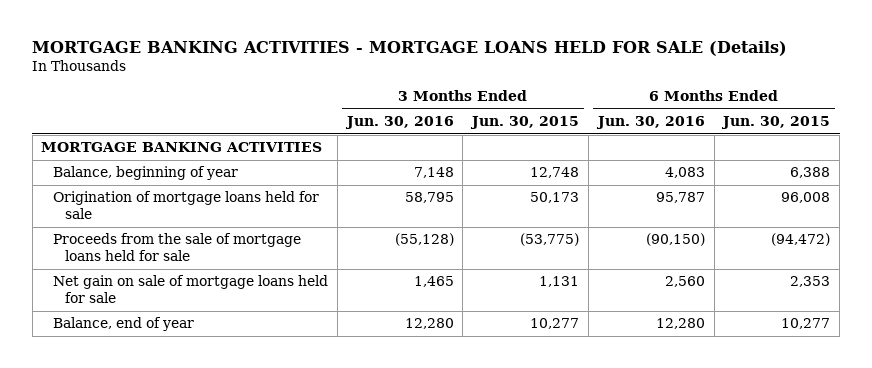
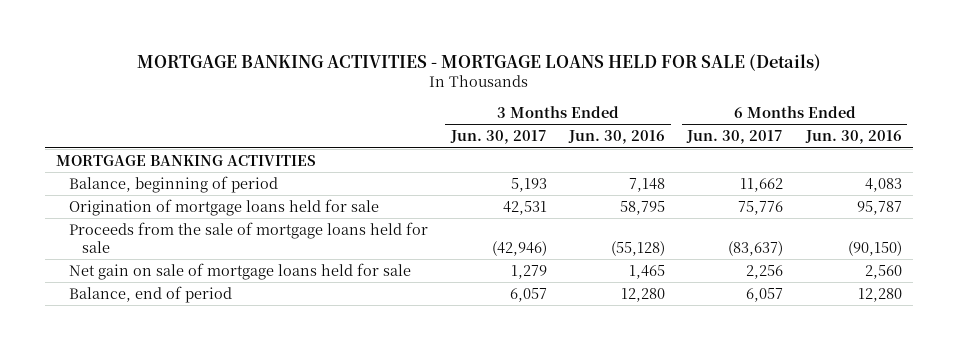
[470,116,580,130] Jun. 30, 2015 -> none
[721,116,831,130] Jun. 30, 2015 -> none
none -> [449,130,547,145] Jun. 30, 2017
none -> [686,130,784,145] Jun. 30, 2017
[52,166,238,181] Balance, beginning of year -> [69,175,279,193] Balance, beginning of period
[52,317,194,332] Balance, end of year -> [69,285,233,303] Balance, end of period

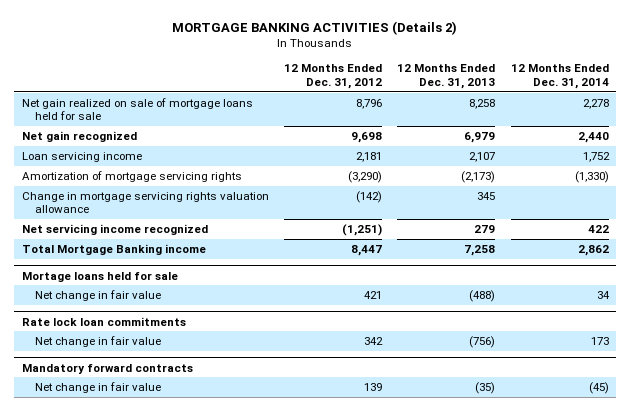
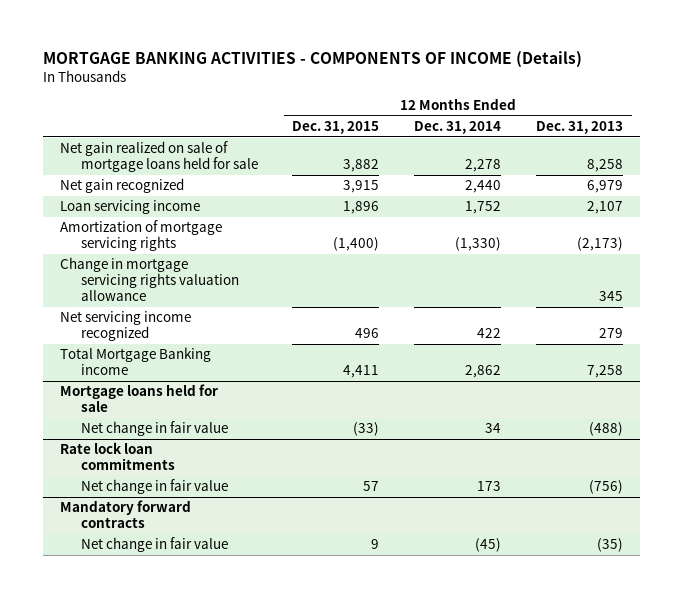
[172,20,458,35] MORTGAGE BANKING ACTIVITIES (Details 2) -> [42,50,582,68] MORTGAGE BANKING ACTIVITIES - COMPONENTS OF INCOME (Details)
[284,64,383,89] 12 Months Ended Dec. 31, 2012 -> none
none -> [292,121,380,135] Dec. 31, 2015
[21,271,178,282] Mortage loans held for sale -> [60,384,219,413] Mortgage loans held for sale

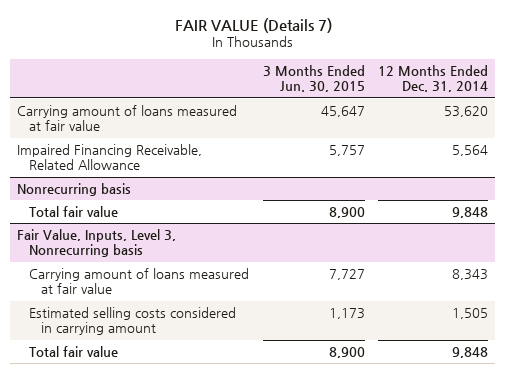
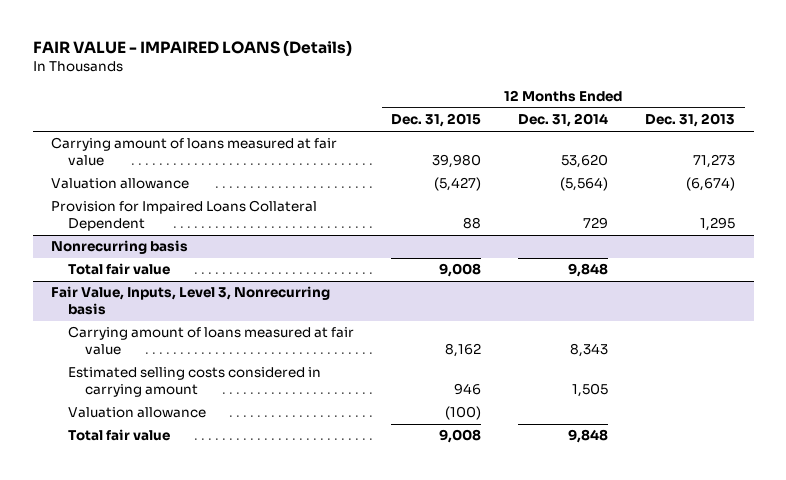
[174,17,332,33] FAIR VALUE (Details 7) -> [32,40,352,57] FAIR VALUE - IMPAIRED LOANS (Details)
[262,64,365,93] 3 Months Ended Jun. 30, 2015 -> none
none -> [391,113,482,128] Dec. 31, 2015
none -> [645,113,736,128] Dec. 31, 2013
[16,143,202,171] Impaired Financing Receivable, Related Allowance -> none
none -> [51,178,190,190] Valuation allowance
none -> [51,200,318,231] Provision for Impaired Loans Collateral Dependent
none -> [68,407,207,419] Valuation allowance

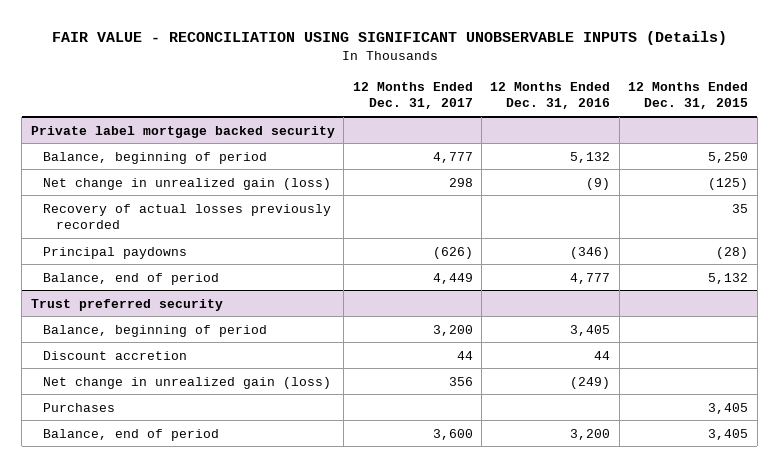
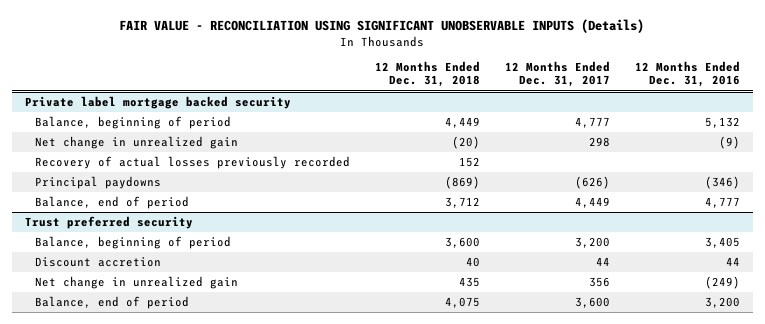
[628,81,749,110] 12 Months Ended Dec. 31, 2015 -> none
none -> [375,61,481,88] 12 Months Ended Dec. 31, 2018
[43,177,332,190] Net change in unrealized gain (loss) -> [35,136,239,150] Net change in unrealized gain
[43,402,116,412] Purchases -> none
[43,376,332,389] Net change in unrealized gain (loss) -> [35,276,239,290] Net change in unrealized gain

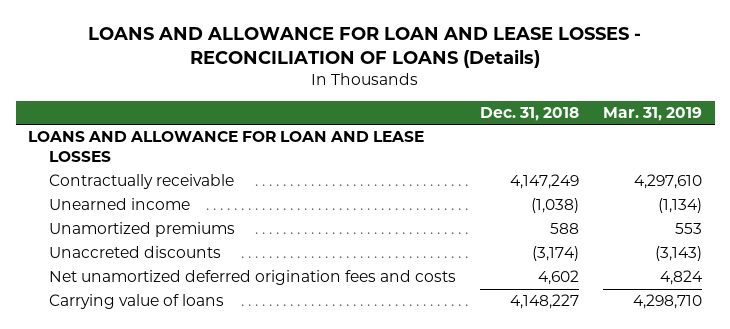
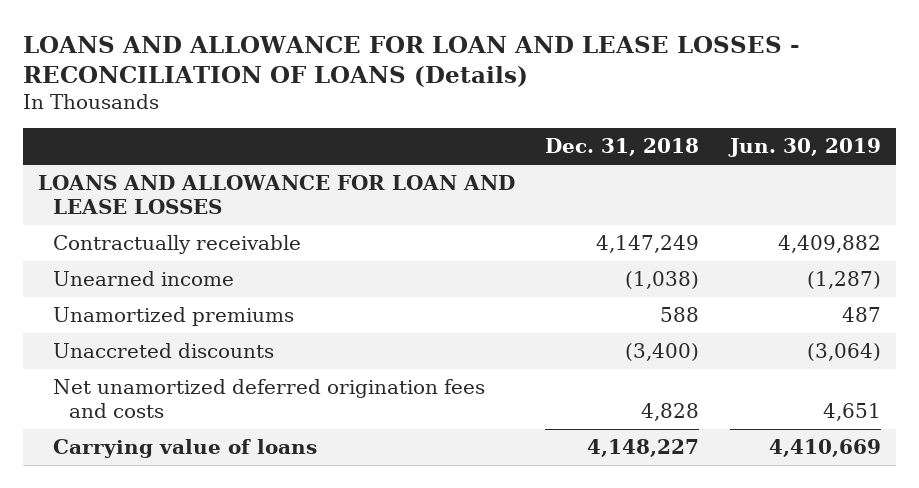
[603,106,703,121] Mar. 31, 2019 -> none
none -> [727,138,881,158] Jun. 30, 2019
[532,246,580,262] (3,174) -> [625,342,700,361] (3,400)
[538,270,580,286] 4,602 -> [641,403,700,422] 4,828

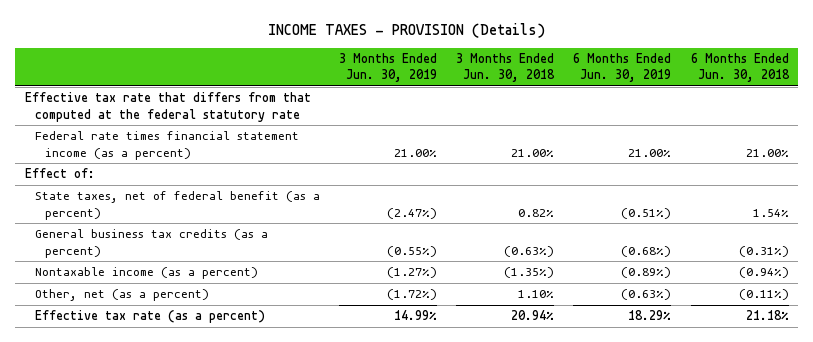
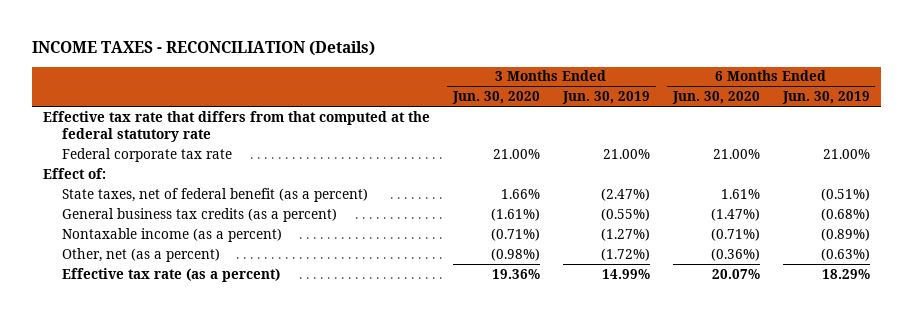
[267,22,545,38] INCOME TAXES - PROVISION (Details) -> [31,40,375,56] INCOME TAXES - RECONCILIATION (Details)
[456,52,556,83] 3 Months Ended Jun. 30, 2018 -> none
[690,52,790,83] 6 Months Ended Jun. 30, 2018 -> none
none -> [452,91,541,105] Jun. 30, 2020
none -> [671,91,760,105] Jun. 30, 2020
[34,131,299,160] Federal rate times financial statement income (as a percent) -> [61,147,232,162] Federal corporate tax rate

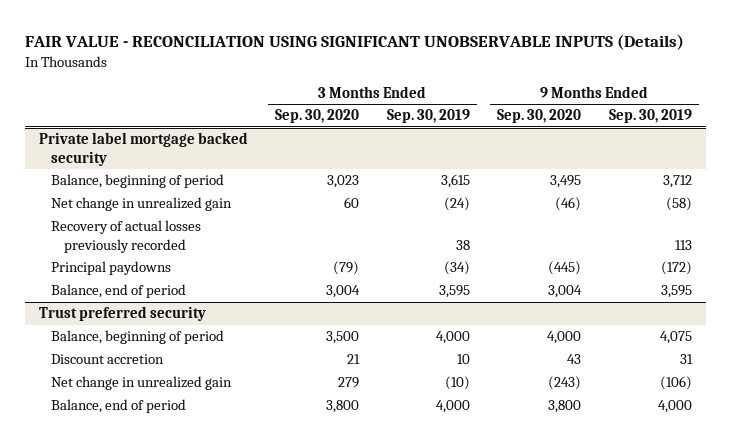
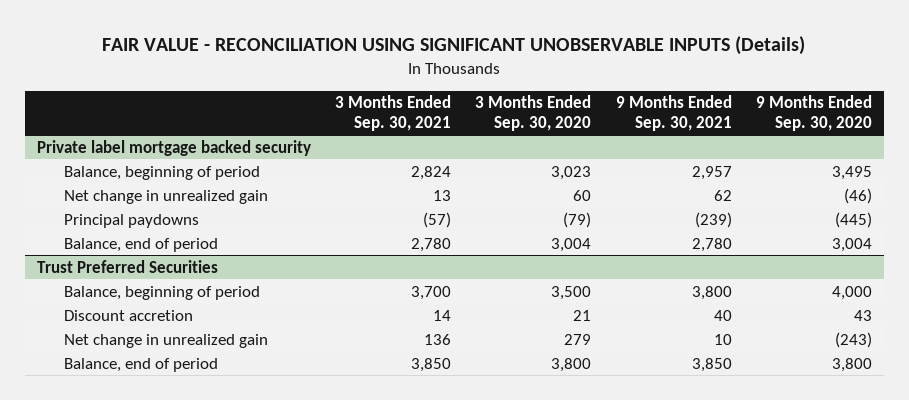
[386,109,470,124] Sep. 30, 2019 -> none
[608,109,692,124] Sep. 30, 2019 -> none
none -> [335,95,452,131] 3 Months Ended Sep. 30, 2021
none -> [615,95,732,131] 9 Months Ended Sep. 30, 2021
[51,220,202,253] Recovery of actual losses previously recorded -> none
[38,306,206,322] Trust preferred security -> [36,259,218,273] Trust Preferred Securities

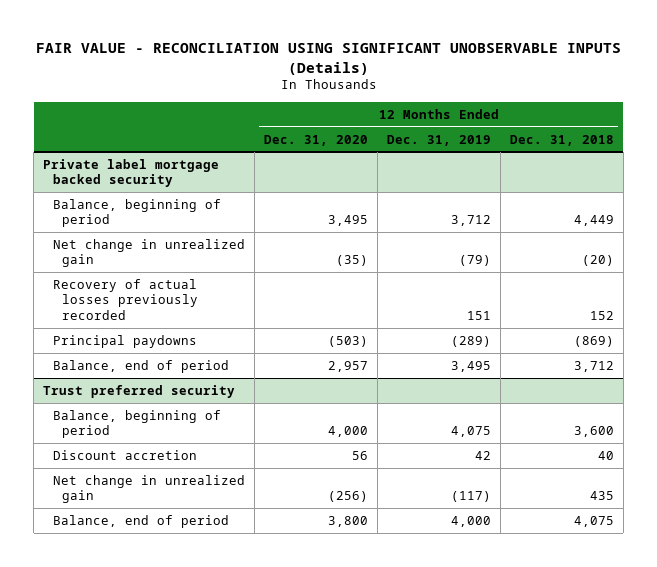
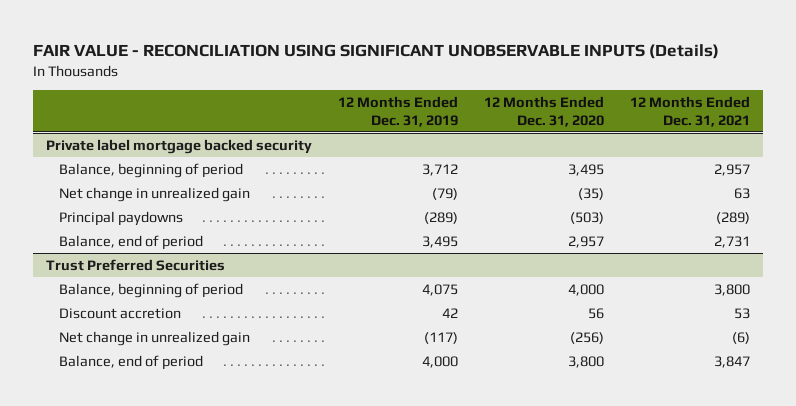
[509,134,614,146] Dec. 31, 2018 -> none
none -> [629,96,750,127] 12 Months Ended Dec. 31, 2021
[52,278,198,320] Recovery of actual losses previously recorded -> none
[43,384,236,398] Trust preferred security -> [46,258,226,271] Trust Preferred Securities

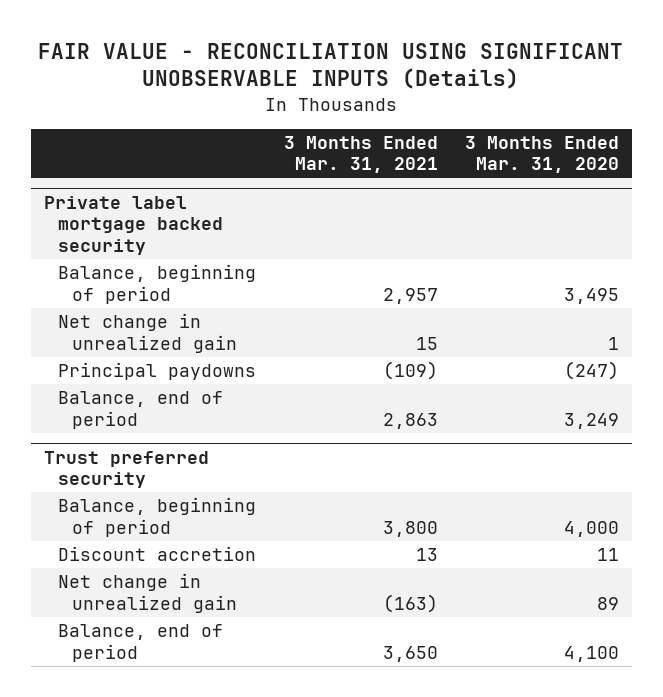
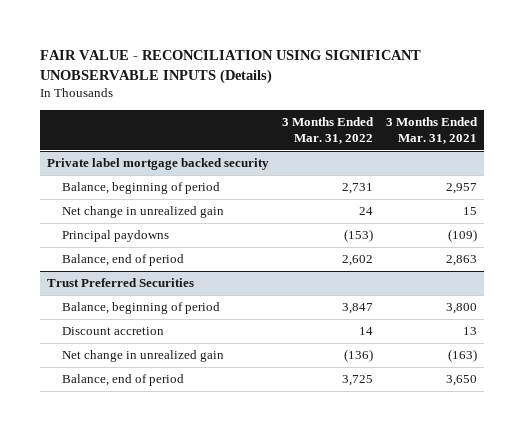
[464,135,619,174] 3 Months Ended Mar. 31, 2020 -> none
none -> [282,117,375,145] 3 Months Ended Mar. 31, 2022
[44,450,210,489] Trust preferred security -> [46,278,194,288] Trust Preferred Securities

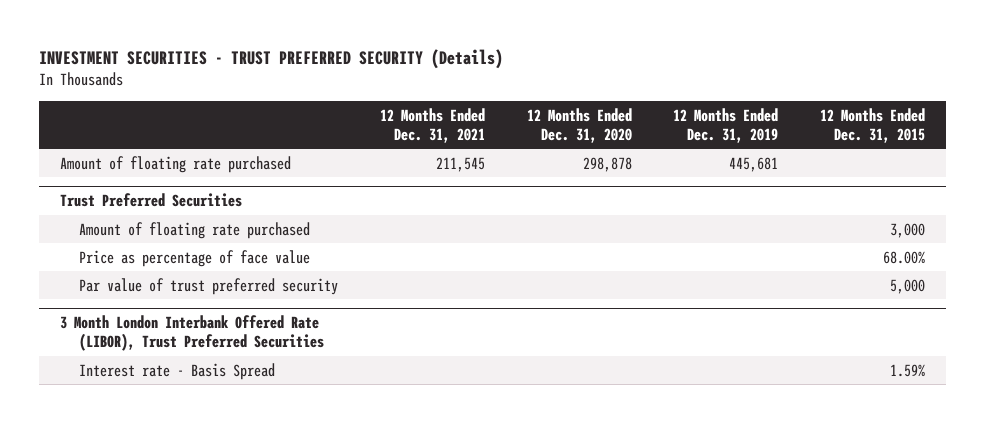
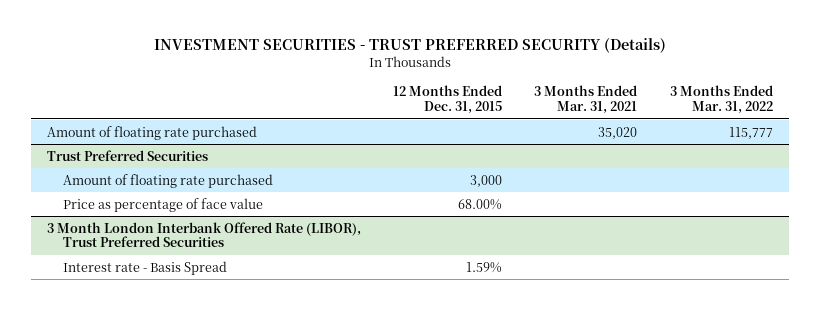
[380,107,486,143] 12 Months Ended Dec. 31, 2021 -> none
[526,107,632,143] 12 Months Ended Dec. 31, 2020 -> none
[673,107,779,143] 12 Months Ended Dec. 31, 2019 -> none
none -> [534,85,638,114] 3 Months Ended Mar. 31, 2021
none -> [669,85,773,114] 3 Months Ended Mar. 31, 2022
[79,277,339,295] Par value of trust preferred security -> none

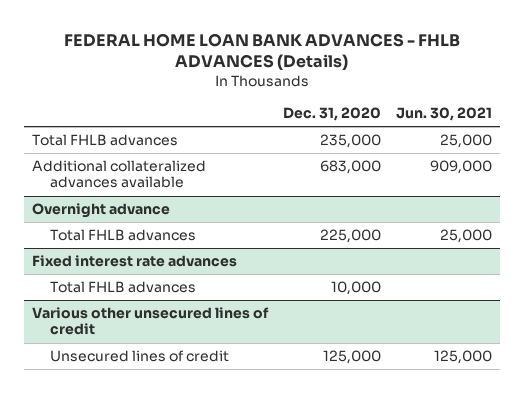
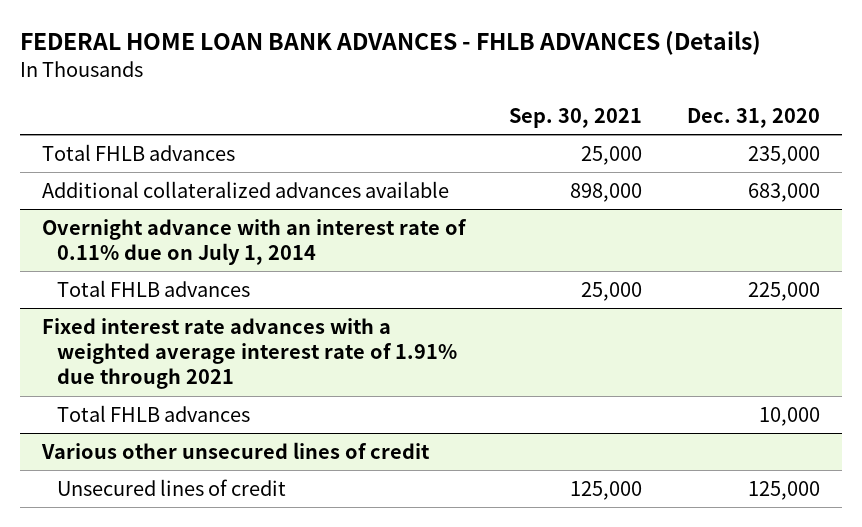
[396,106,493,121] Jun. 30, 2021 -> none
none -> [509,108,643,129] Sep. 30, 2021
[31,203,170,219] Overnight advance -> [41,218,467,266] Overnight advance with an interest rate of 0.11% due on July 1, 2014
[31,255,237,268] Fixed interest rate advances -> [41,317,458,390] Fixed interest rate advances with a weighted average interest rate of 1.91% due through 2021

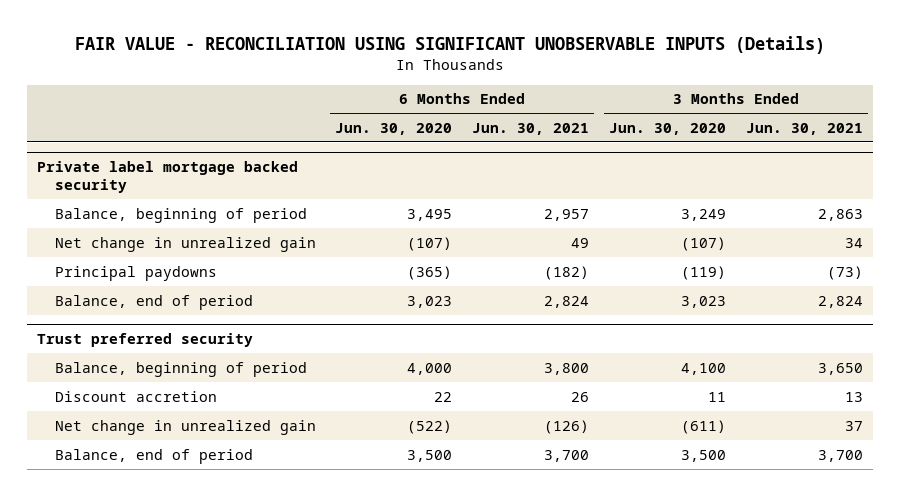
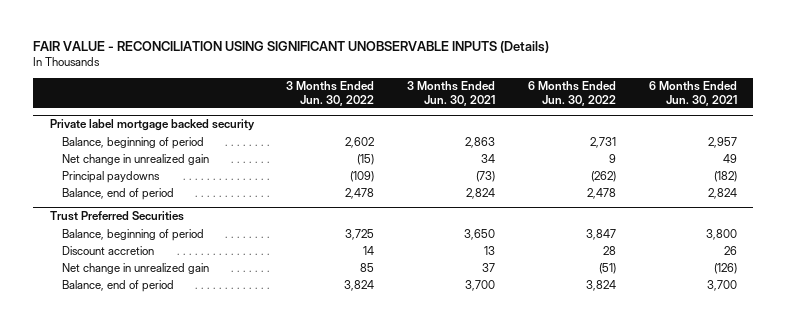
[335,122,453,135] Jun. 30, 2020 -> none
[609,122,727,135] Jun. 30, 2020 -> none
none -> [286,81,375,106] 3 Months Ended Jun. 30, 2022
none -> [528,81,617,106] 6 Months Ended Jun. 30, 2022
[37,332,254,347] Trust preferred security -> [49,211,184,222] Trust Preferred Securities

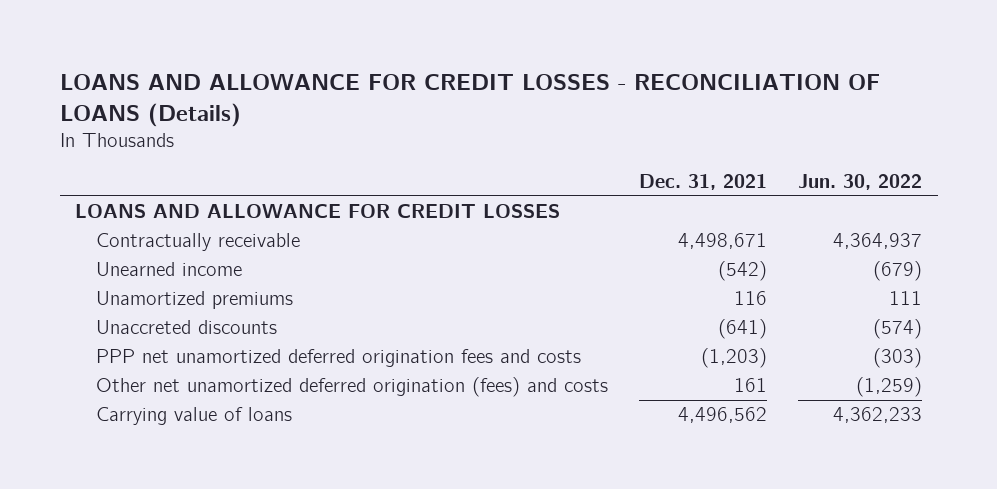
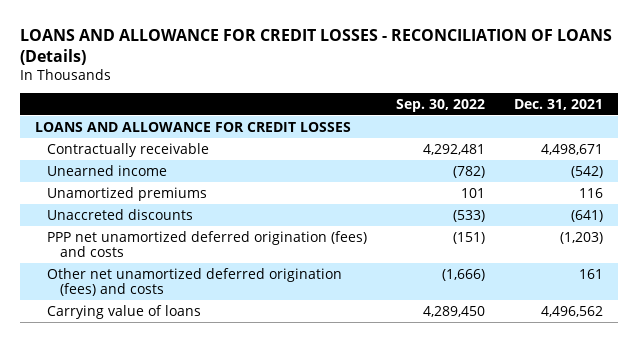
[798,173,923,190] Jun. 30, 2022 -> none
none -> [396,98,486,112] Sep. 30, 2022
[96,349,582,368] PPP net unamortized deferred origination fees and costs -> [47,230,368,258] PPP net unamortized deferred origination (fees) and costs

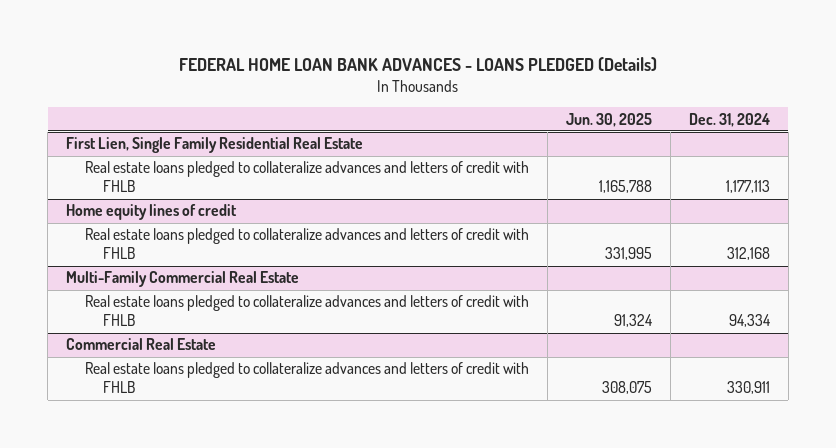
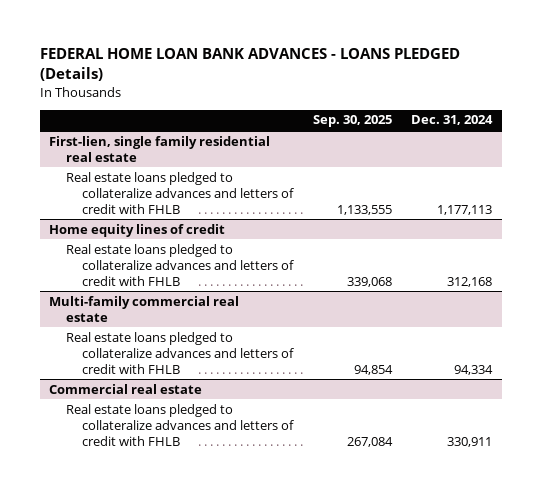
[565,112,652,127] Jun. 30, 2025 -> none
none -> [312,115,392,128] Sep. 30, 2025
[66,137,364,154] First Lien, Single Family Residential Real Estate -> [49,135,271,162] First-lien, single family residential real estate
[66,271,300,288] Multi-Family Commercial Real Estate -> [49,295,240,322] Multi-family commercial real estate
[66,338,217,351] Commercial Real Estate -> [49,383,203,394] Commercial real estate

